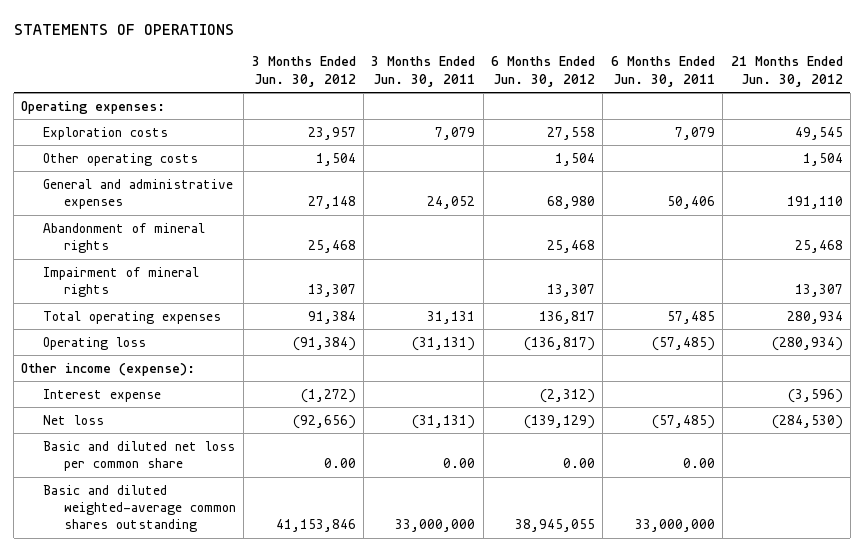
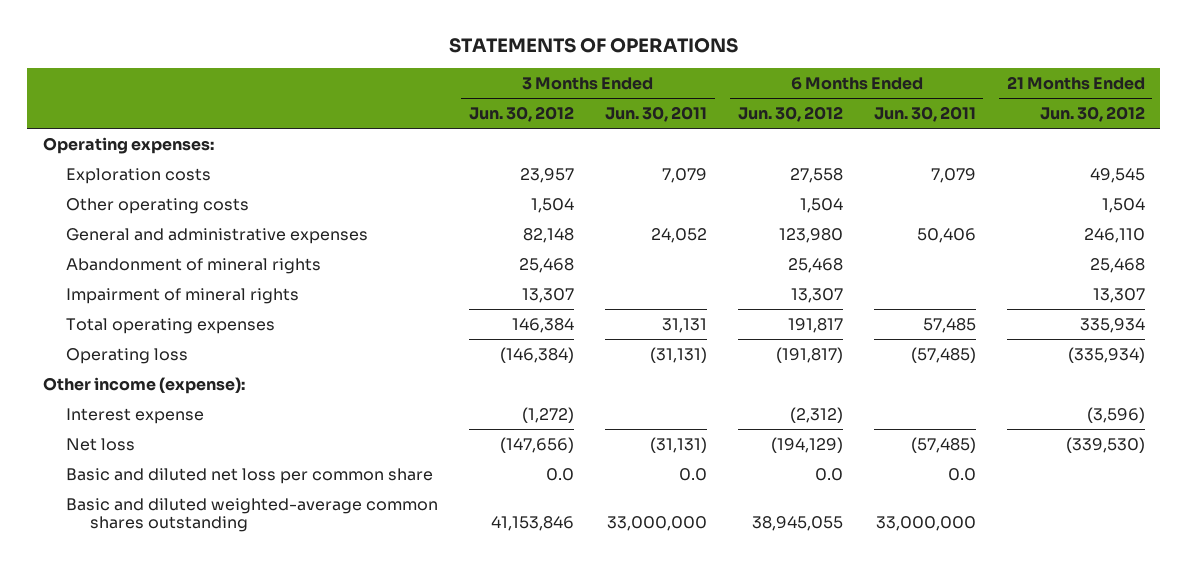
[307,196,356,210] 27,148 -> [523,227,575,243] 82,148
[547,196,596,210] 68,980 -> [778,227,843,243] 123,980
[786,196,843,210] 191,110 -> [1083,227,1145,243] 246,110
[307,310,356,324] 91,384 -> [512,317,575,333] 146,384
[539,310,596,324] 136,817 -> [787,317,843,333] 191,817
[786,310,843,324] 280,934 -> [1079,317,1145,333] 335,934
[292,336,356,351] (91,384) -> [500,346,575,363] (146,384)
[524,336,596,351] (136,817) -> [775,346,843,363] (191,817)
[771,336,843,351] (280,934) -> [1067,346,1145,363] (335,934)
[292,414,356,429] (92,656) -> [500,436,575,453] (147,656)
[524,414,596,429] (139,129) -> [770,436,843,453] (194,129)
[771,414,843,429] (284,530) -> [1065,436,1145,453] (339,530)
[323,458,356,469] 0.00 -> [546,467,575,481] 0.0
[443,458,476,469] 0.00 -> [679,467,708,481] 0.0
[563,458,596,469] 0.00 -> [814,467,843,481] 0.0
[682,458,715,469] 0.00 -> [947,467,976,481] 0.0

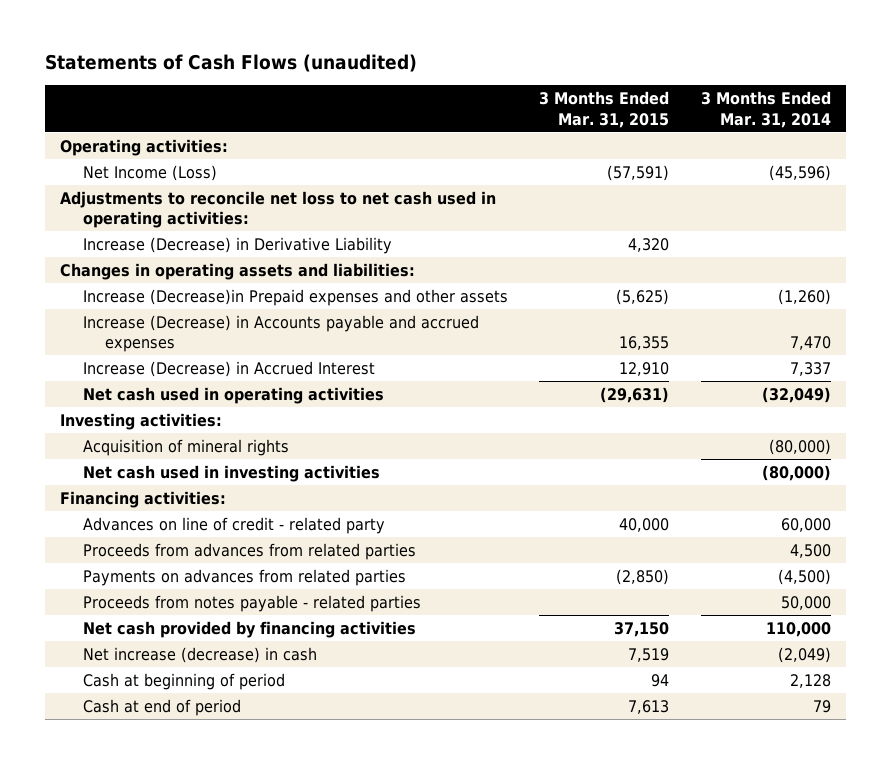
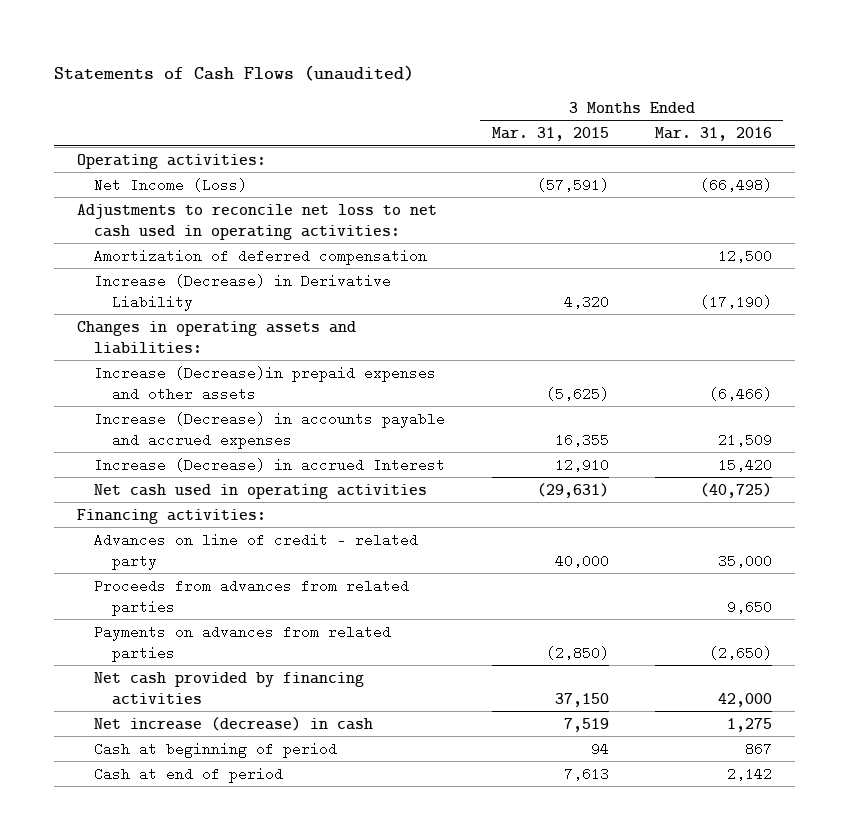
[700,91,831,128] 3 Months Ended Mar. 31, 2014 -> none
none -> [654,126,772,141] Mar. 31, 2016
none -> [94,248,428,265] Amortization of deferred compensation
[82,288,508,306] Increase (Decrease)in Prepaid expenses and other assets -> [94,365,437,401] Increase (Decrease)in prepaid expenses and other assets
[82,314,479,353] Increase (Decrease) in Accounts payable and accrued expenses -> [94,411,446,449] Increase (Decrease) in accounts payable and accrued expenses
[82,360,375,377] Increase (Decrease) in Accrued Interest -> [94,457,446,472] Increase (Decrease) in accrued Interest
[60,412,223,430] Investing activities: -> none
[82,438,289,456] Acquisition of mineral rights -> none
[82,464,380,482] Net cash used in investing activities -> none
[82,594,421,612] Proceeds from notes payable - related parties -> none

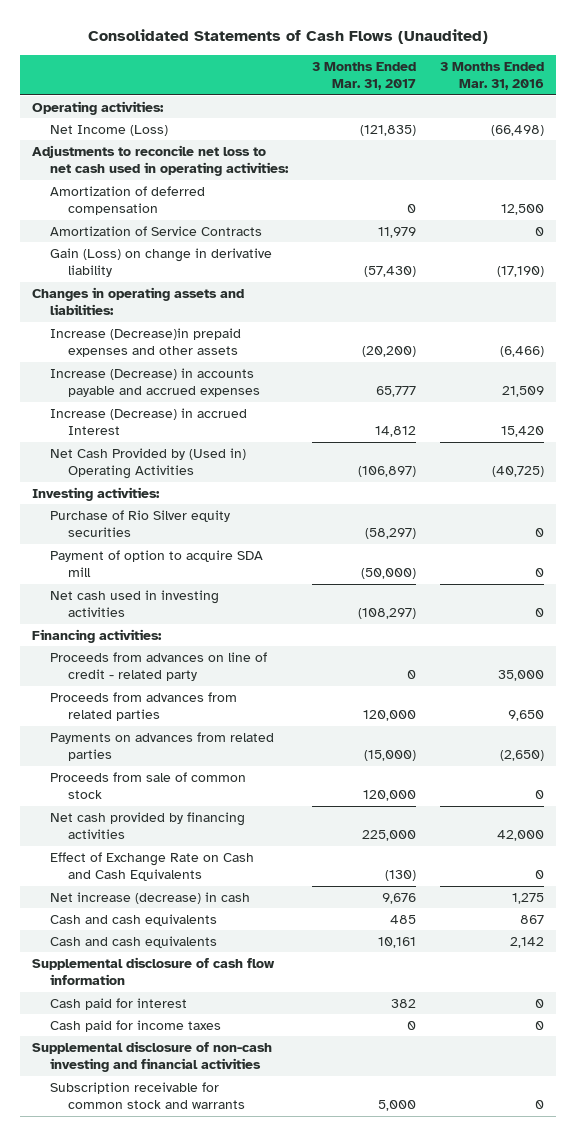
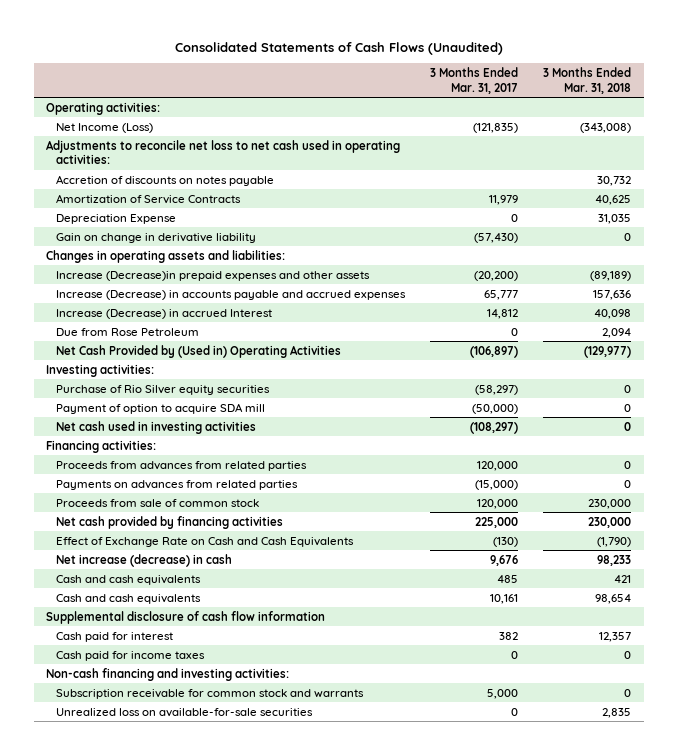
[439,61,544,91] 3 Months Ended Mar. 31, 2016 -> none
none -> [543,66,632,94] 3 Months Ended Mar. 31, 2018
[50,185,206,216] Amortization of deferred compensation -> none
none -> [56,174,275,186] Accretion of discounts on notes payable
none -> [56,213,177,224] Depreciation Expense
[50,247,273,278] Gain (Loss) on change in derivative liability -> [56,232,257,243] Gain on change in derivative liability
none -> [56,327,200,336] Due from Rose Petroleum
[50,651,268,682] Proceeds from advances on line of credit - related party -> none
[32,1040,273,1073] Supplemental disclosure of non-cash investing and financial activities -> [46,667,290,681] Non-cash financing and investing activities:
none -> [56,707,314,717] Unrealized loss on available-for-sale securities

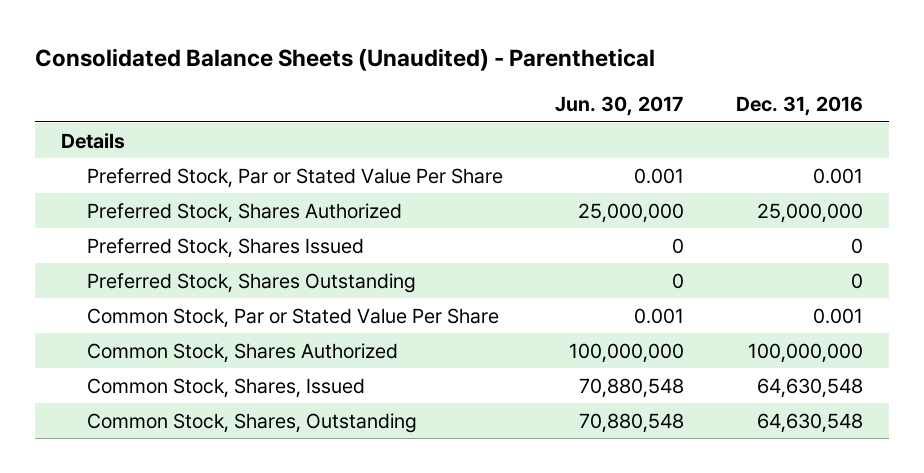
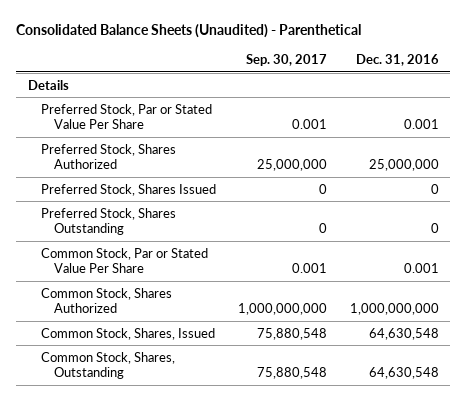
[554,96,684,117] Jun. 30, 2017 -> none
none -> [246,54,328,67] Sep. 30, 2017
[747,342,863,363] 100,000,000 -> [350,303,440,316] 1,000,000,000

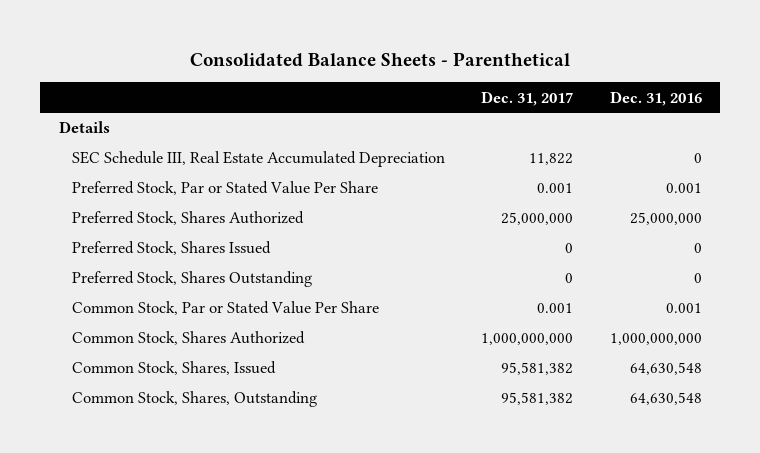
[16,24,362,39] Consolidated Balance Sheets (Unaudited) - Parenthetical -> [190,51,571,67] Consolidated Balance Sheets - Parenthetical
[246,54,328,67] Sep. 30, 2017 -> none
none -> [481,90,574,106] Dec. 31, 2017
none -> [71,151,445,168] SEC Schedule III, Real Estate Accumulated Depreciation

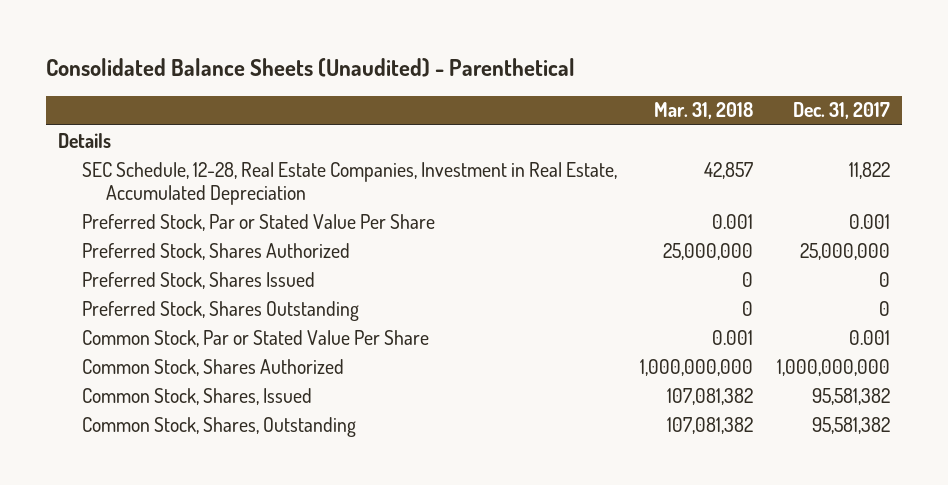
[190,51,571,67] Consolidated Balance Sheets - Parenthetical -> [45,58,575,78] Consolidated Balance Sheets (Unaudited) - Parenthetical
[609,90,702,106] Dec. 31, 2016 -> none
none -> [654,102,754,120] Mar. 31, 2018
[71,151,445,168] SEC Schedule III, Real Estate Accumulated Depreciation -> [81,161,617,205] SEC Schedule, 12-28, Real Estate Companies, Investment in Real Estate, Accumulated Depreciation

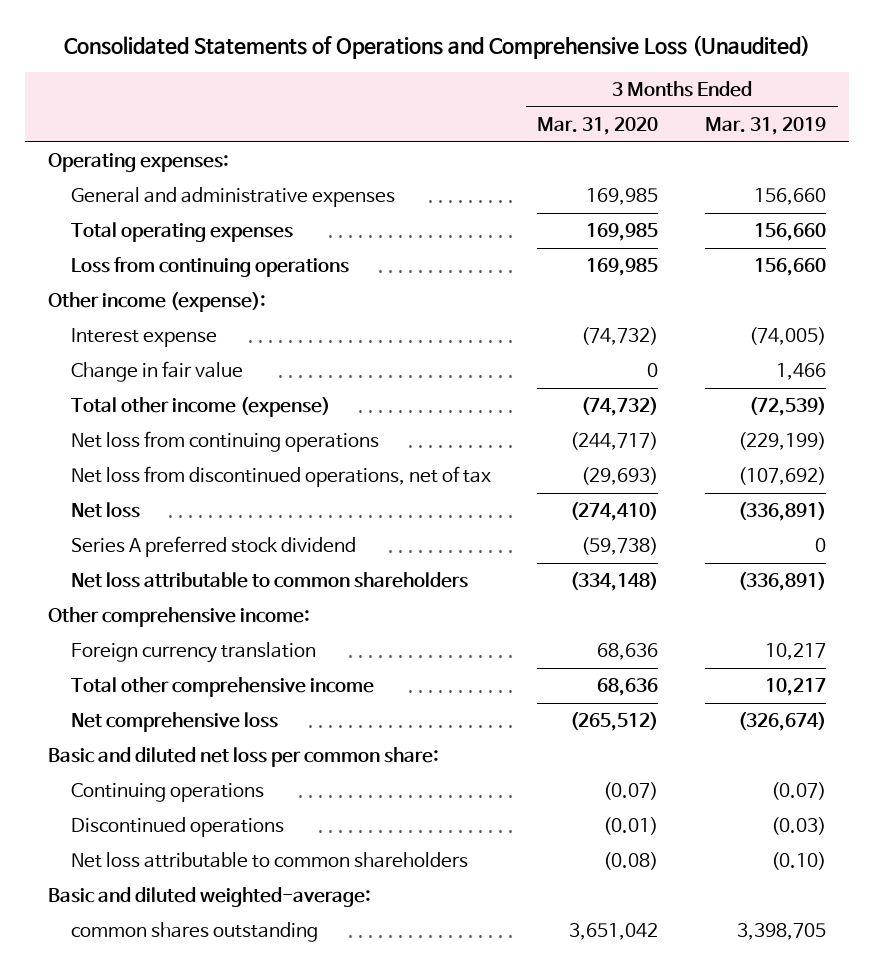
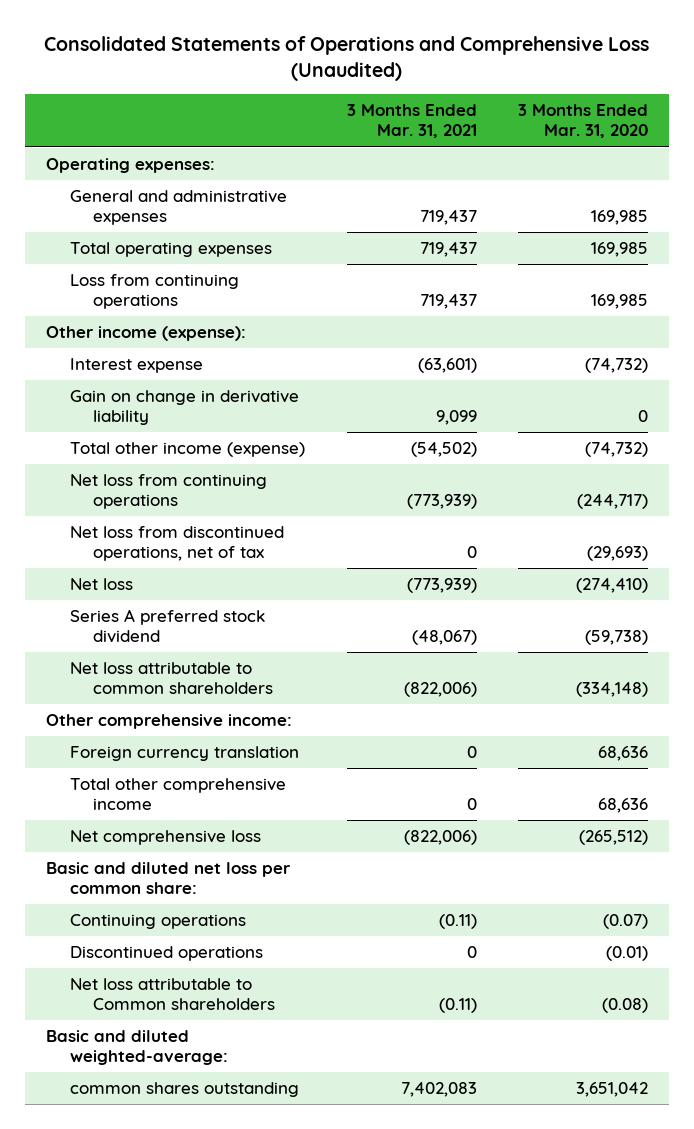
[704,116,826,135] Mar. 31, 2019 -> none
none -> [346,104,477,139] 3 Months Ended Mar. 31, 2021
[70,361,243,383] Change in fair value -> none
none -> [69,390,299,426] Gain on change in derivative liability
[70,852,468,869] Net loss attributable to common shareholders -> [69,978,276,1011] Net loss attributable to Common shareholders

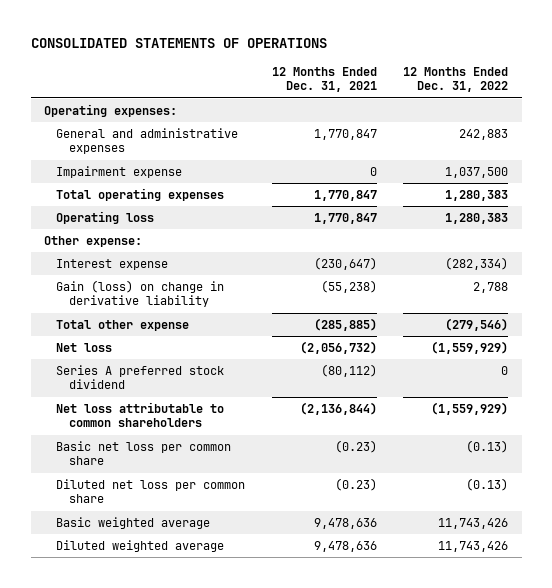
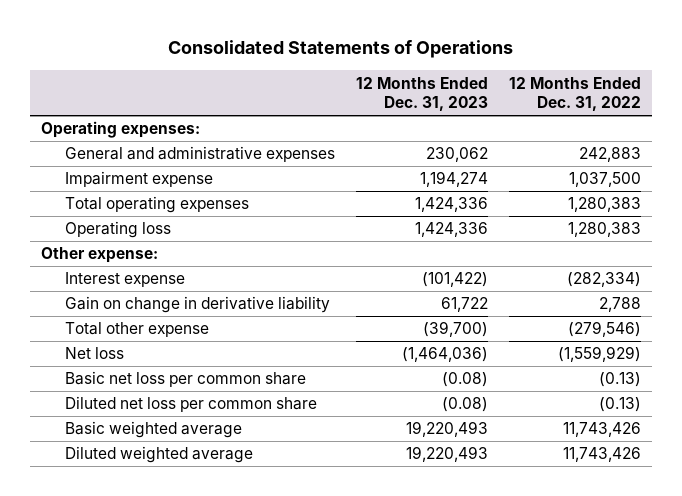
[30,38,327,49] CONSOLIDATED STATEMENTS OF OPERATIONS -> [168,40,514,59] Consolidated Statements of Operations
[271,66,377,93] 12 Months Ended Dec. 31, 2021 -> none
none -> [356,76,489,112] 12 Months Ended Dec. 31, 2023
[56,279,225,308] Gain (loss) on change in derivative liability -> [64,296,330,314] Gain on change in derivative liability
[56,364,225,390] Series A preferred stock dividend -> none
[56,401,225,428] Net loss attributable to common shareholders -> none

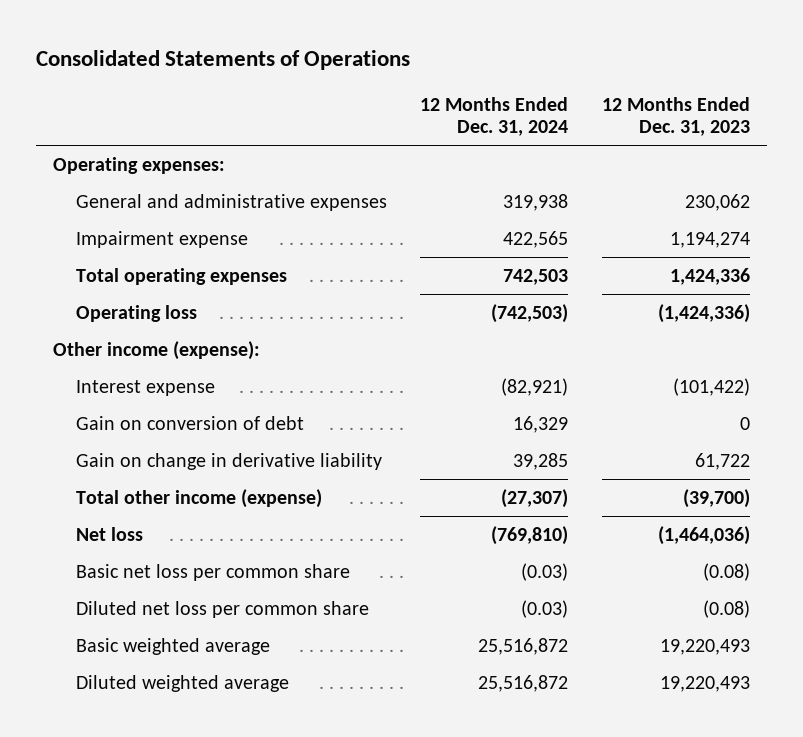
[509,76,642,112] 12 Months Ended Dec. 31, 2022 -> none
none -> [420,96,569,137] 12 Months Ended Dec. 31, 2024
[415,222,489,238] 1,424,336 -> [658,303,751,323] (1,424,336)
[40,247,158,264] Other expense: -> [53,340,261,360] Other income (expense):
none -> [75,415,304,430] Gain on conversion of debt
[64,322,209,338] Total other expense -> [75,488,322,508] Total other income (expense)

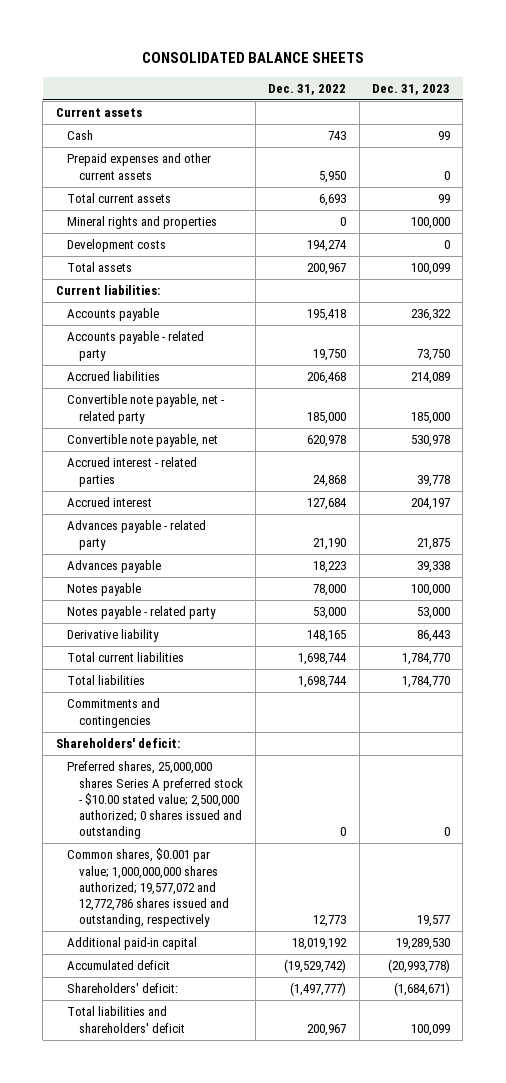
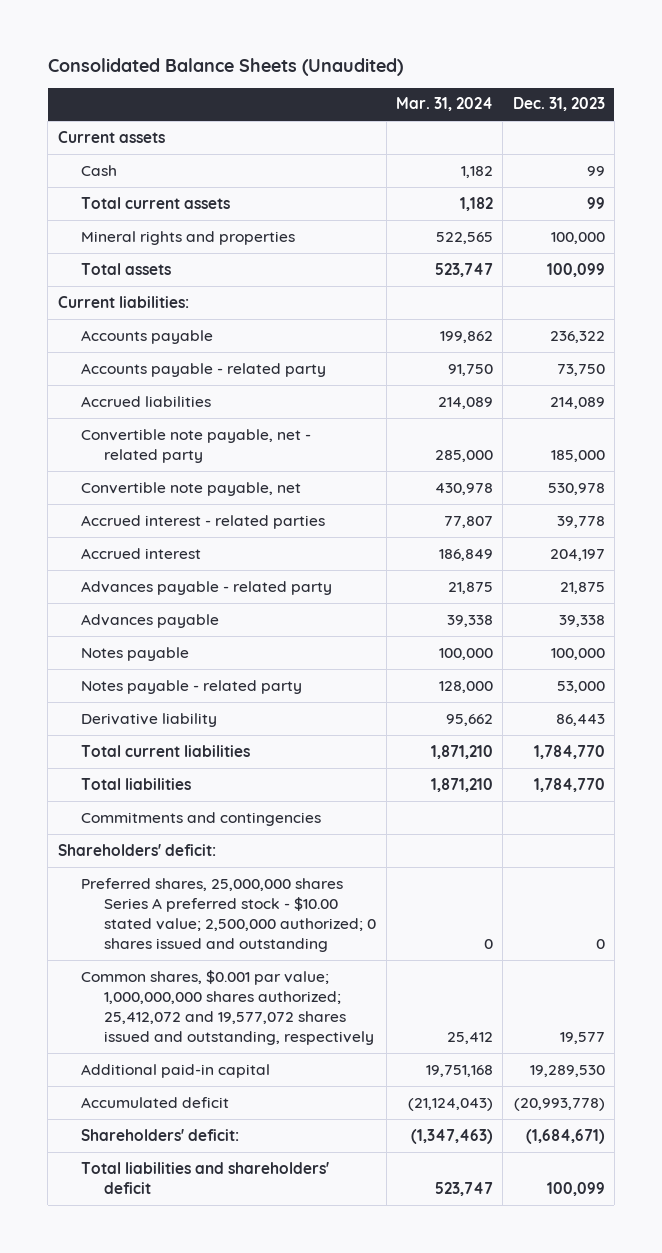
[141,52,364,64] CONSOLIDATED BALANCE SHEETS -> [47,57,403,76] Consolidated Balance Sheets (Unaudited)
[268,83,347,95] Dec. 31, 2022 -> none
none -> [395,97,493,112] Mar. 31, 2024
[67,153,212,180] Prepaid expenses and other current assets -> none
[67,239,167,253] Development costs -> none
[67,848,229,927] Common shares, $0.001 par value; 1,000,000,000 shares authorized; 19,577,072 and 12,772,786 shares issued and outstanding, respectively -> [80,969,375,1046] Common shares, $0.001 par value; 1,000,000,000 shares authorized; 25,412,072 and 19,577,072 shares issued and outstanding, respectively

